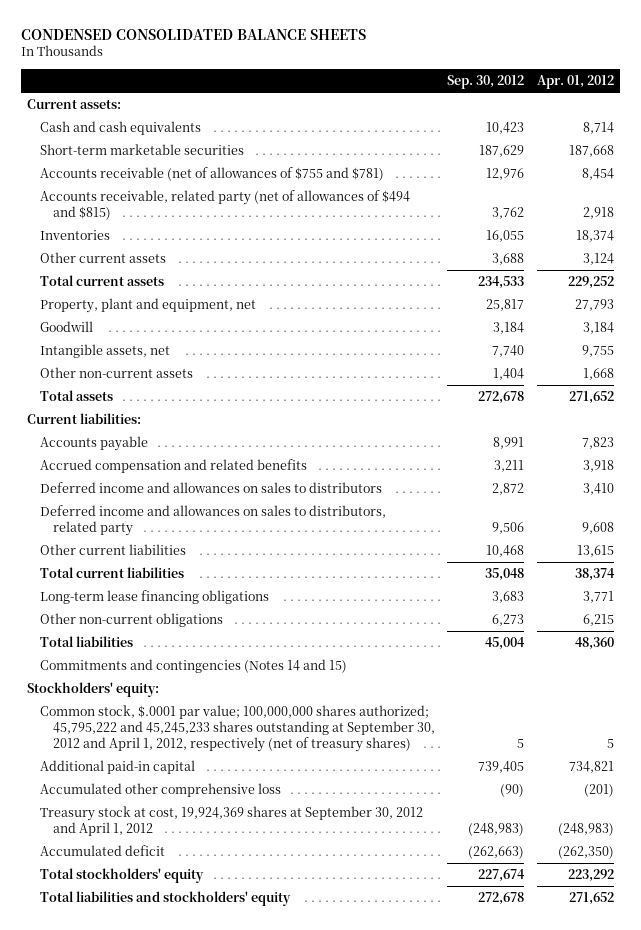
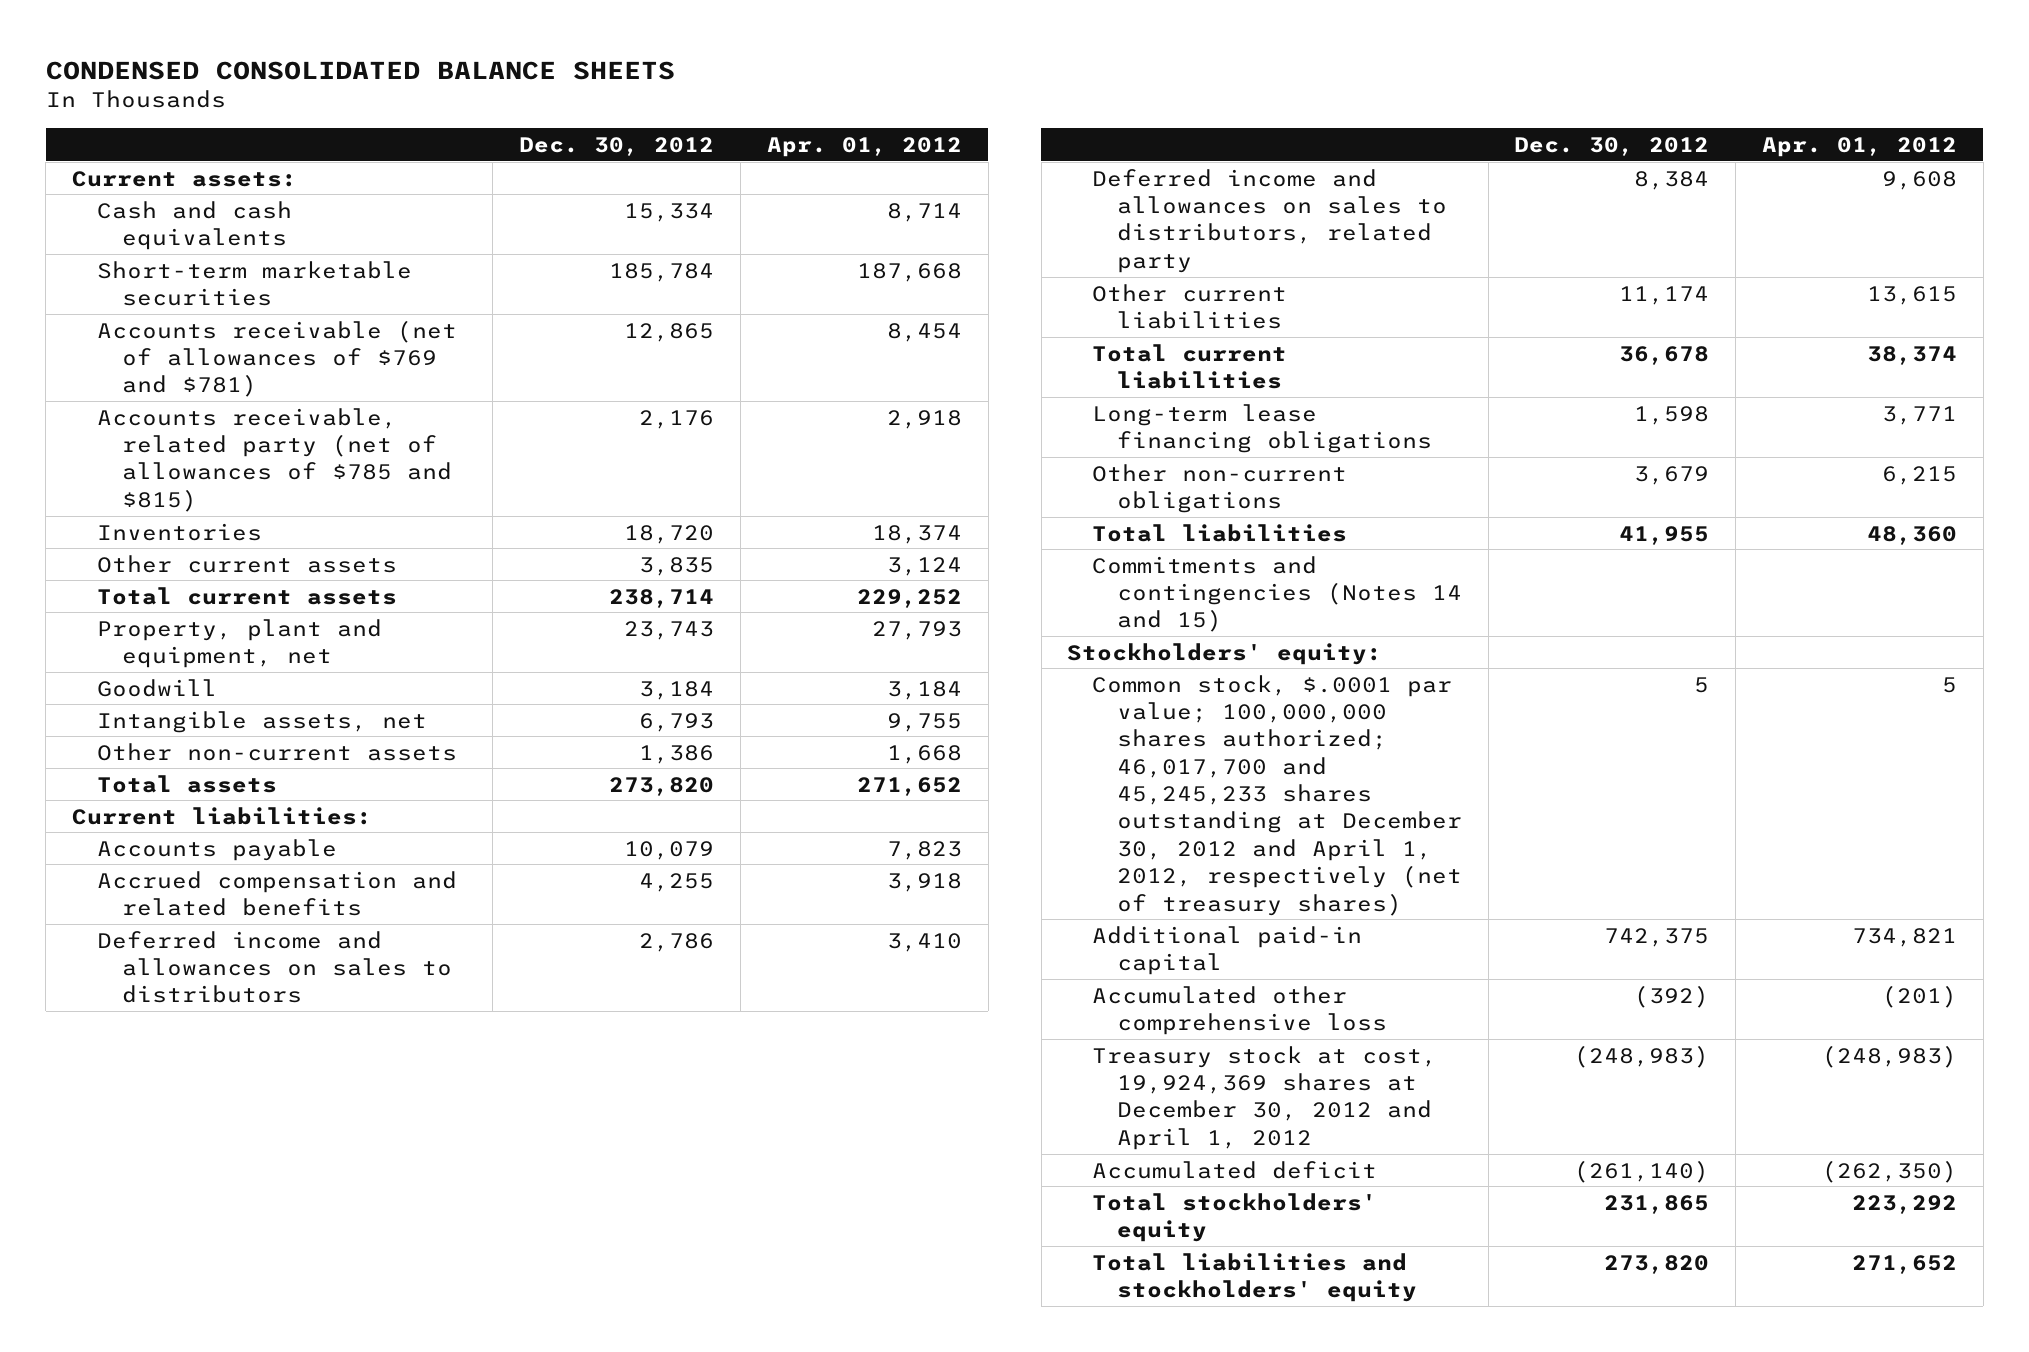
[447,74,525,89] Sep. 30, 2012 -> none
none -> [519,136,715,156] Dec. 30, 2012
[39,167,384,182] Accounts receivable (net of allowances of $755 and $781) -> [96,319,457,398] Accounts receivable (net of allowances of $769 and $781)
[39,190,410,220] Accounts receivable, related party (net of allowances of $494 and $815) -> [96,407,452,512] Accounts receivable, related party (net of allowances of $785 and $815)
[39,705,435,752] Common stock, $.0001 par value; 100,000,000 shares authorized; 45,795,222 and 45,245,233 shares outstanding at September 30, 2012 and April 1, 2012, respectively (net of treasury shares) -> [1092,674,1462,916] Common stock, $.0001 par value; 100,000,000 shares authorized; 46,017,700 and 45,245,233 shares outstanding at December 30, 2012 and April 1, 2012, respectively (net of treasury shares)
[39,806,423,836] Treasury stock at cost, 19,924,369 shares at September 30, 2012 and April 1, 2012 -> [1092,1045,1438,1150] Treasury stock at cost, 19,924,369 shares at December 30, 2012 and April 1, 2012

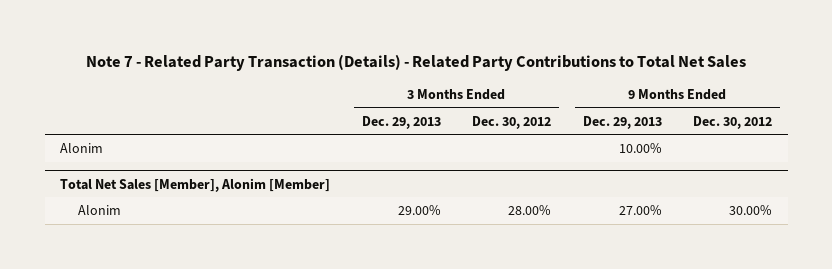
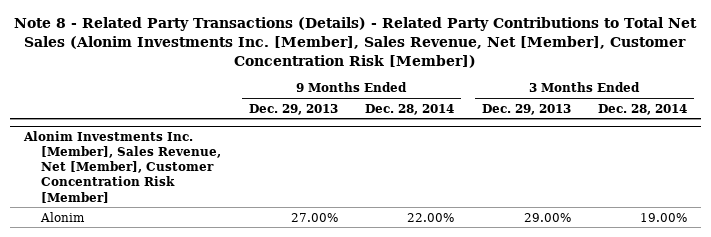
[86,53,747,71] Note 7 - Related Party Transaction (Details) - Related Party Contributions to Total Net Sales -> [14,17,698,68] Note 8 - Related Party Transactions (Details) - Related Party Contributions to Total Net Sales (Alonim Investments Inc. [Member], Sales Revenue, Net [Member], Customer Concentration Risk [Member])
[472,115,552,129] Dec. 30, 2012 -> none
[692,115,772,129] Dec. 30, 2012 -> none
none -> [365,103,455,115] Dec. 28, 2014
none -> [597,103,687,115] Dec. 28, 2014
[60,142,104,153] Alonim -> none
[60,177,331,192] Total Net Sales [Member], Alonim [Member] -> none
none -> [22,131,222,203] Alonim Investments Inc. [Member], Sales Revenue, Net [Member], Customer Concentration Risk [Member]

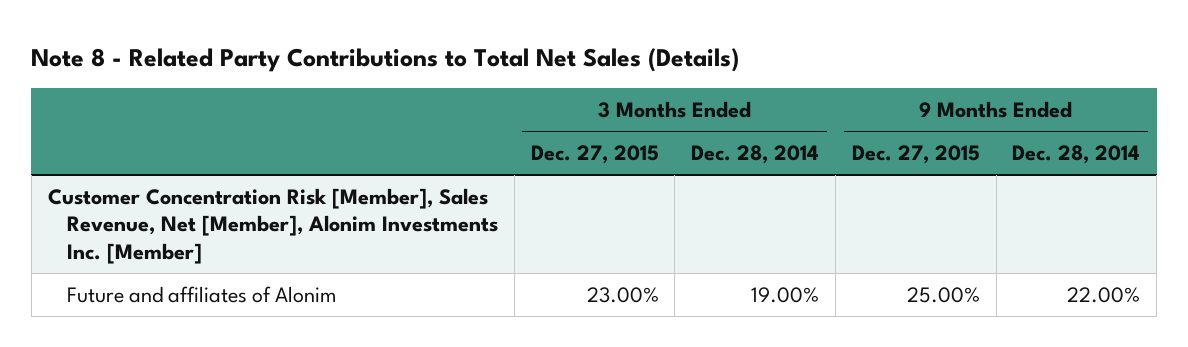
[14,17,698,68] Note 8 - Related Party Transactions (Details) - Related Party Contributions to Total Net Sales (Alonim Investments Inc. [Member], Sales Revenue, Net [Member], Customer Concentration Risk [Member]) -> [31,47,740,72] Note 8 - Related Party Contributions to Total Net Sales (Details)
[248,103,338,115] Dec. 29, 2013 -> none
[481,103,571,115] Dec. 29, 2013 -> none
none -> [530,145,659,165] Dec. 27, 2015
none -> [851,145,980,165] Dec. 27, 2015
[22,131,222,203] Alonim Investments Inc. [Member], Sales Revenue, Net [Member], Customer Concentration Risk [Member] -> [47,187,498,264] Customer Concentration Risk [Member], Sales Revenue, Net [Member], Alonim Investments Inc. [Member]
[40,211,86,222] Alonim -> [66,285,337,303] Future and affiliates of Alonim

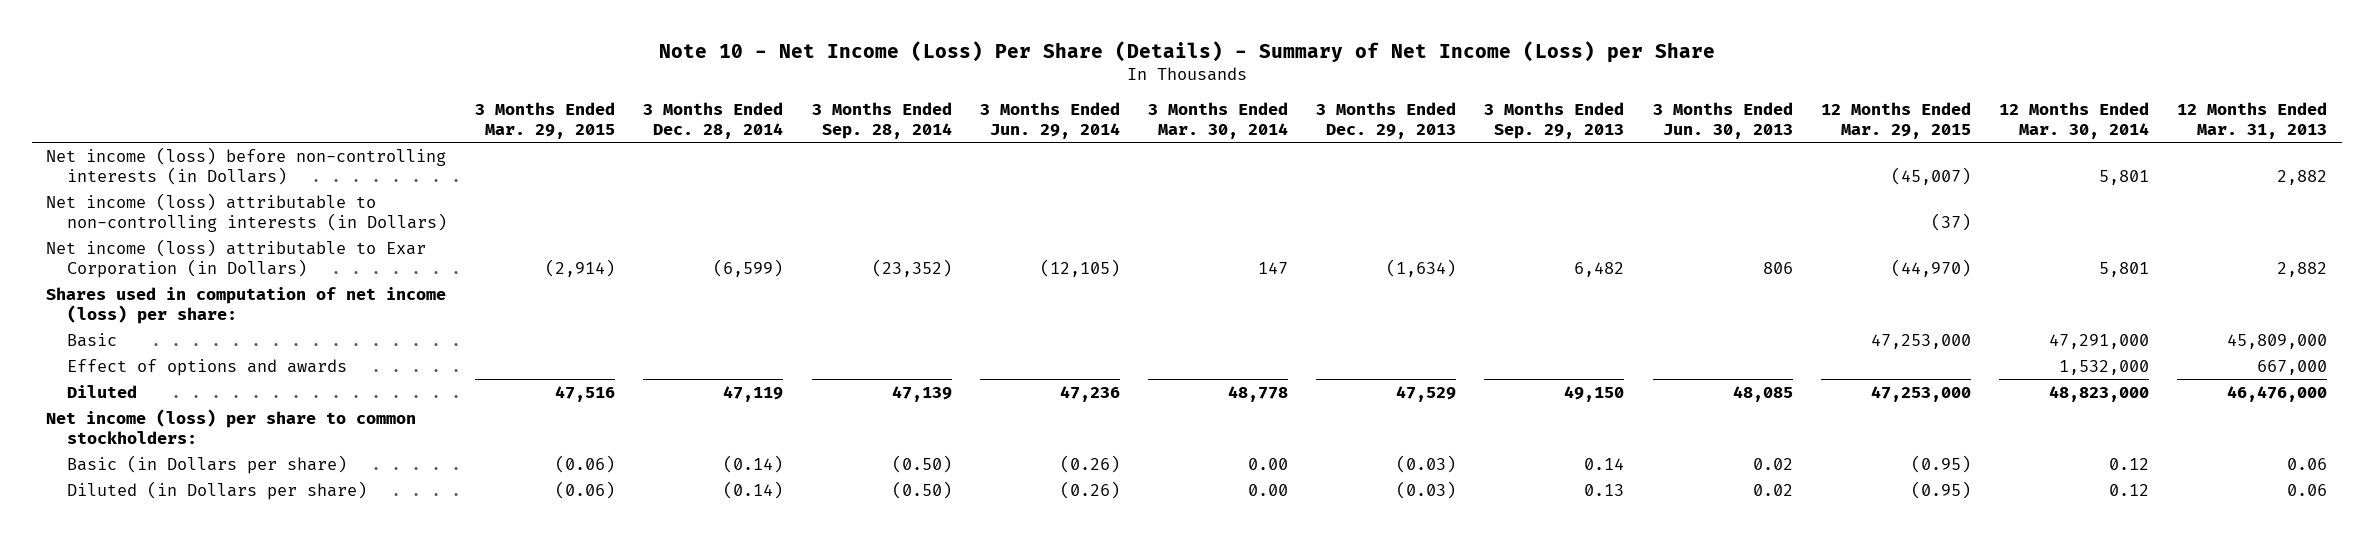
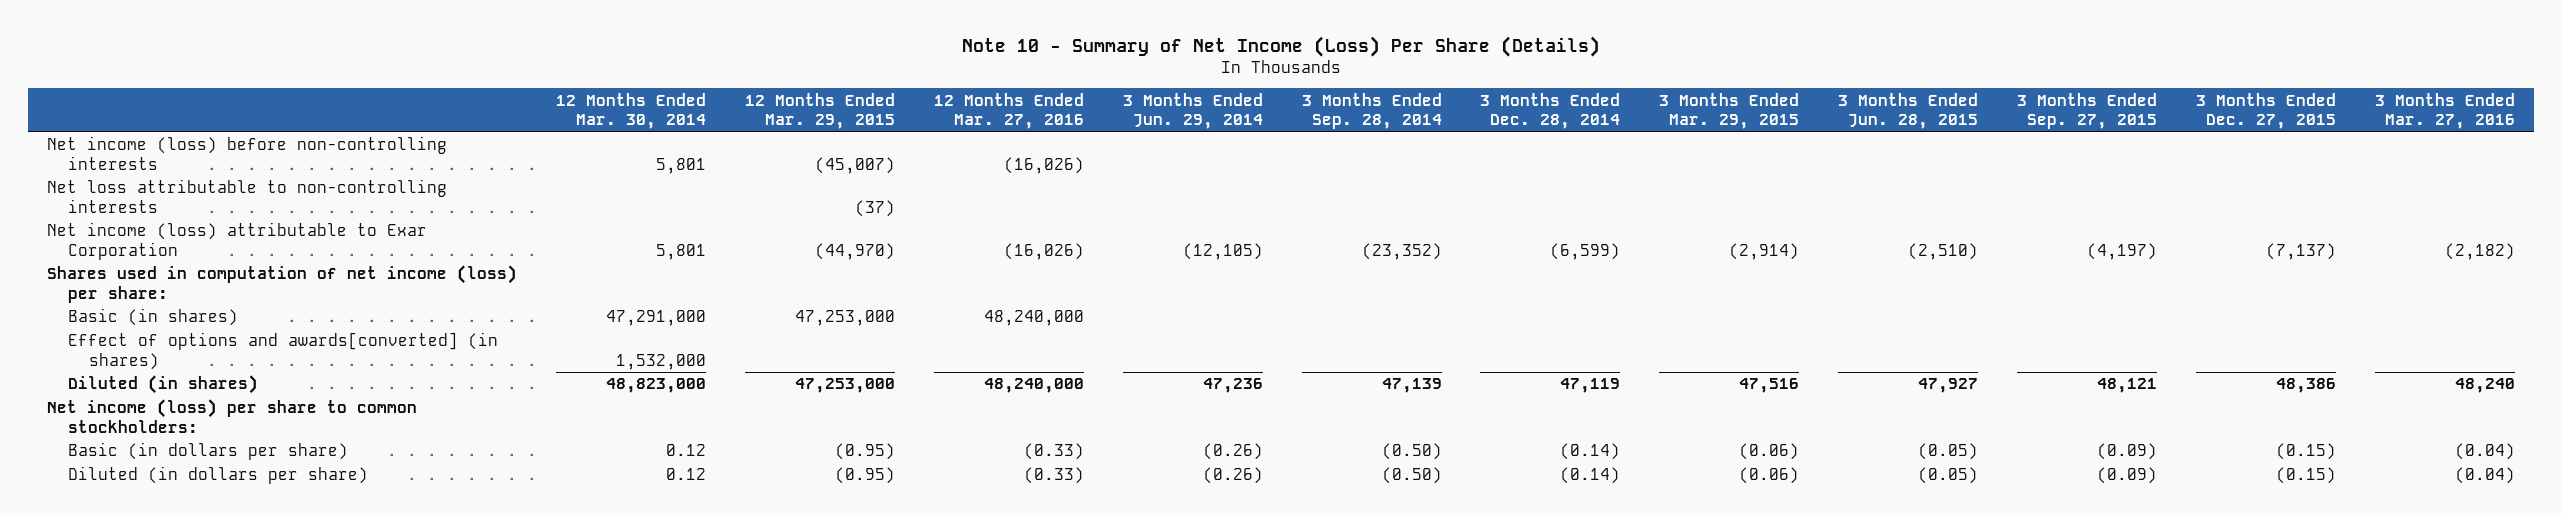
[658,40,1715,63] Note 10 - Net Income (Loss) Per Share (Details) - Summary of Net Income (Loss) per Share -> [961,35,1600,57] Note 10 - Summary of Net Income (Loss) Per Share (Details)
[1148,102,1289,140] 3 Months Ended Mar. 30, 2014 -> none
[1316,102,1457,140] 3 Months Ended Dec. 29, 2013 -> none
[1484,102,1625,140] 3 Months Ended Sep. 29, 2013 -> none
[1652,102,1793,140] 3 Months Ended Jun. 30, 2013 -> none
[2177,102,2328,140] 12 Months Ended Mar. 31, 2013 -> none
none -> [933,92,1084,130] 12 Months Ended Mar. 27, 2016
none -> [1838,92,1979,130] 3 Months Ended Jun. 28, 2015
none -> [2016,92,2157,130] 3 Months Ended Sep. 27, 2015
none -> [2195,92,2336,130] 3 Months Ended Dec. 27, 2015
none -> [2374,92,2515,130] 3 Months Ended Mar. 27, 2016
[46,146,447,185] Net income (loss) before non-controlling interests (in Dollars) -> [47,136,448,170] Net income (loss) before non-controlling interests
[46,192,447,232] Net income (loss) attributable to non-controlling interests (in Dollars) -> [47,179,448,213] Net loss attributable to non-controlling interests
[46,238,427,278] Net income (loss) attributable to Exar Corporation (in Dollars) -> [47,222,428,260] Net income (loss) attributable to Exar Corporation
[66,332,117,347] Basic -> [67,308,238,327] Basic (in shares)
[66,358,347,376] Effect of options and awards -> [67,332,498,370] Effect of options and awards[converted] (in shares)
[66,384,137,398] Diluted -> [67,375,258,395] Diluted (in shares)
[66,454,347,474] Basic (in Dollars per share) -> [67,442,348,461] Basic (in dollars per share)
[66,480,367,500] Diluted (in Dollars per share) -> [67,466,368,485] Diluted (in dollars per share)

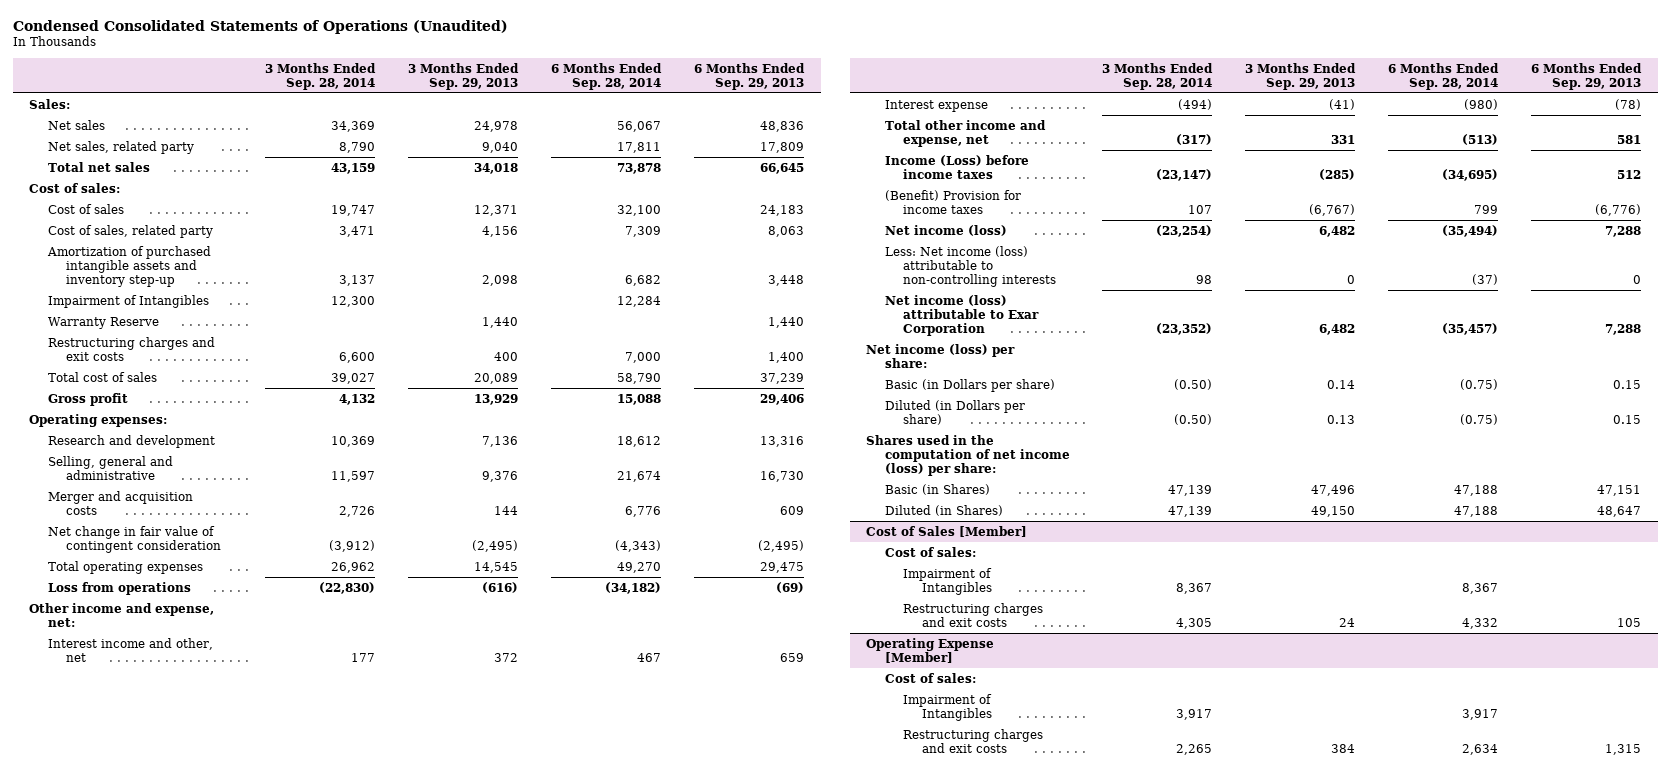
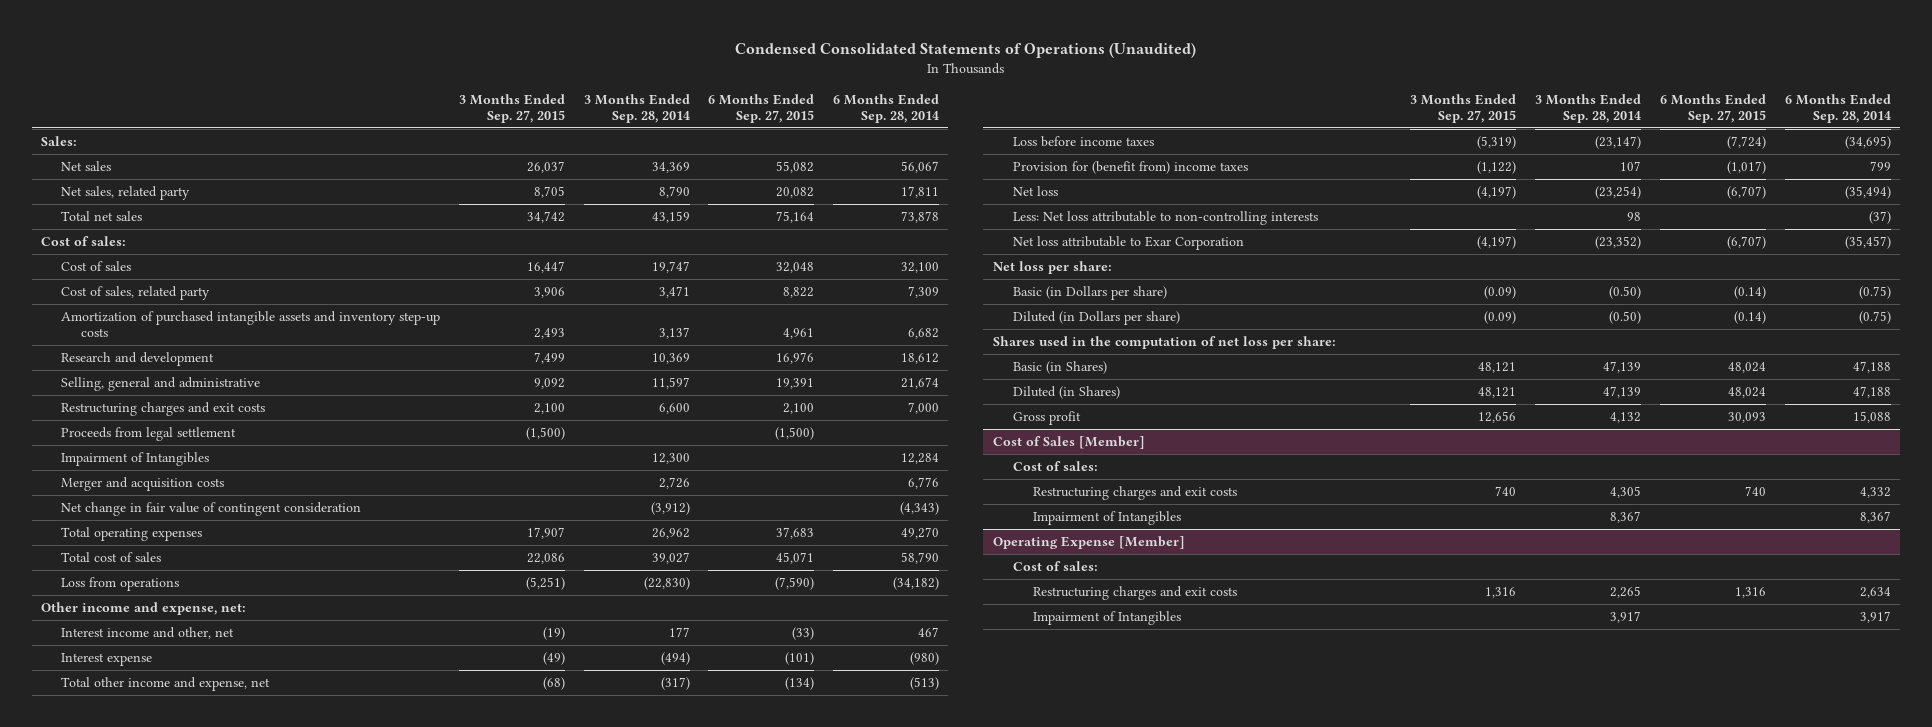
[408,62,520,90] 3 Months Ended Sep. 29, 2013 -> none
[694,62,806,90] 6 Months Ended Sep. 29, 2013 -> none
none -> [458,93,565,123] 3 Months Ended Sep. 27, 2015
none -> [708,93,815,123] 6 Months Ended Sep. 27, 2015
[47,316,159,329] Warranty Reserve -> none
[29,413,168,427] Operating expenses: -> none
[46,245,211,288] Amortization of purchased intangible assets and inventory step-up -> [61,310,441,338] Amortization of purchased intangible assets and inventory step-up costs
[47,336,215,361] Restructuring charges and exit costs -> [61,401,266,416] Restructuring charges and exit costs
none -> [61,426,237,441] Proceeds from legal settlement
[47,294,209,308] Impairment of Intangibles -> [61,451,210,466] Impairment of Intangibles
[47,371,157,382] Total cost of sales -> [61,551,162,562] Total cost of sales
[884,154,1029,179] Income (Loss) before income taxes -> [1012,135,1154,147] Loss before income taxes
[884,189,1021,214] (Benefit) Provision for income taxes -> [1012,160,1248,174] Provision for (benefit from) income taxes
[884,224,1007,236] Net income (loss) -> [1012,185,1058,196] Net loss
[884,245,1057,288] Less: Net income (loss) attributable to non-controlling interests -> [1012,210,1318,225] Less: Net loss attributable to non-controlling interests
[884,294,1040,337] Net income (loss) attributable to Exar Corporation -> [1012,235,1244,250] Net loss attributable to Exar Corporation
[866,343,1016,368] Net income (loss) per share: -> [992,260,1112,274] Net loss per share:
[866,434,1070,477] Shares used in the computation of net income (loss) per share: -> [992,335,1336,349] Shares used in the computation of net loss per share:
[47,392,128,406] Gross profit -> [1012,410,1081,425] Gross profit
[903,567,993,595] Impairment of Intangibles -> [1032,510,1181,525] Impairment of Intangibles
[903,693,993,721] Impairment of Intangibles -> [1032,610,1181,625] Impairment of Intangibles

